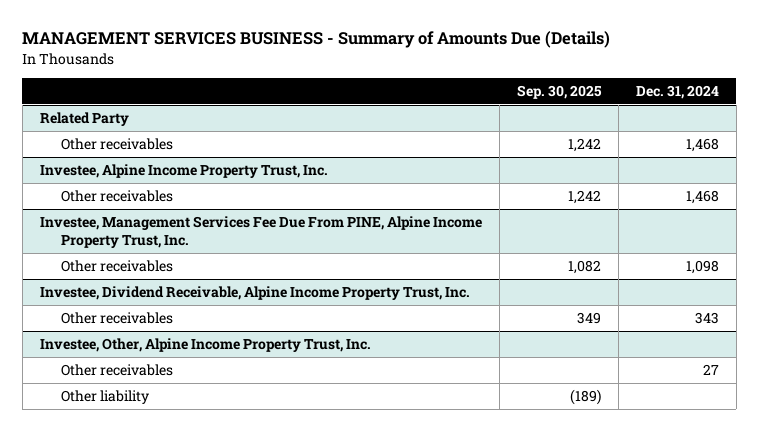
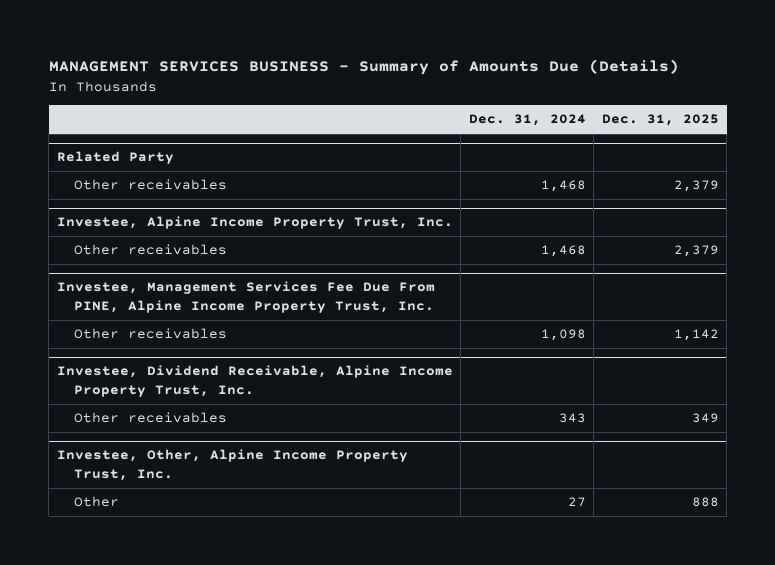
[516,84,602,99] Sep. 30, 2025 -> none
none -> [601,114,719,127] Dec. 31, 2025
[60,390,149,405] Other liability -> none
[60,364,173,377] Other receivables -> [74,496,120,508] Other

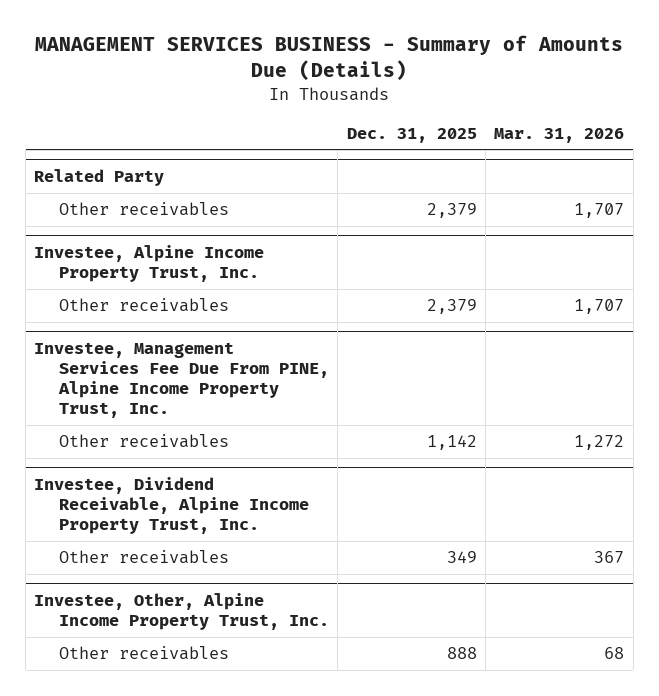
[468,114,586,127] Dec. 31, 2024 -> none
none -> [494,127,625,143] Mar. 31, 2026
[74,496,120,508] Other -> [58,646,229,661] Other receivables

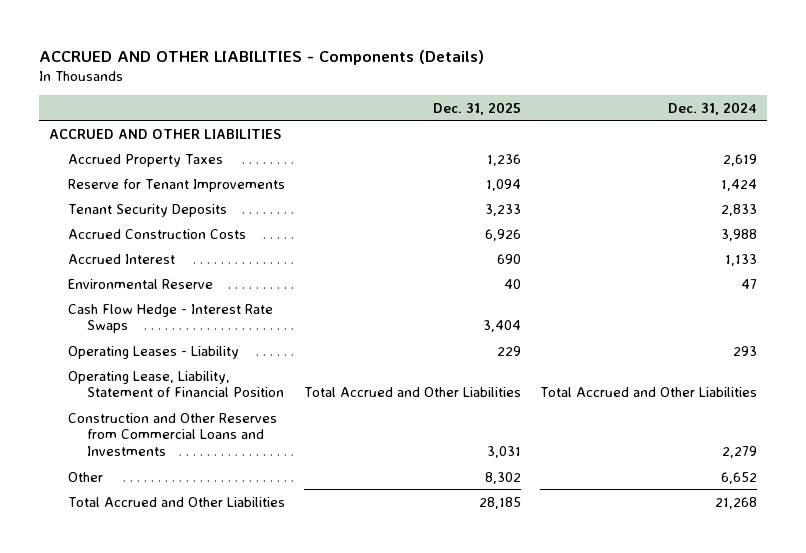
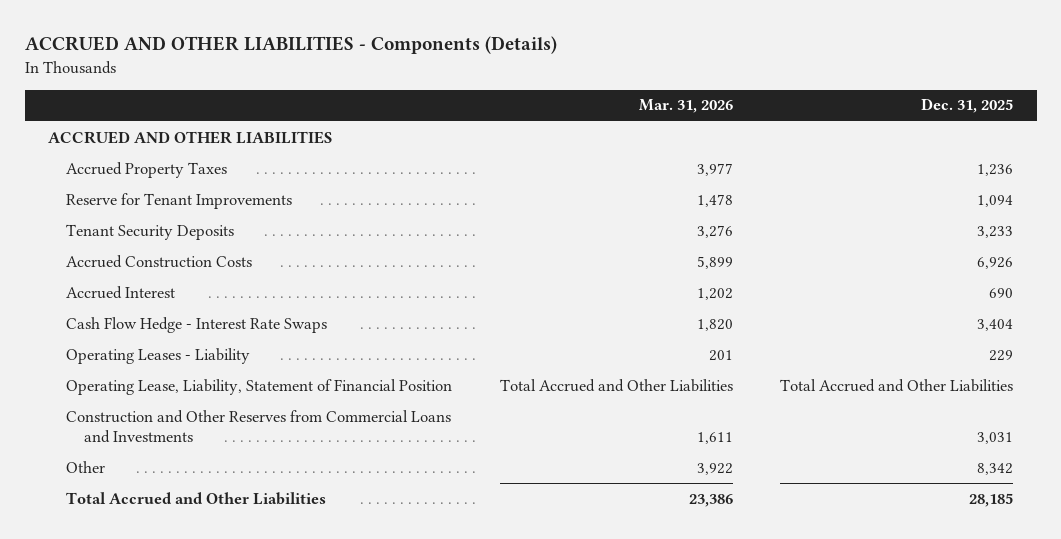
[668,101,758,115] Dec. 31, 2024 -> none
none -> [638,99,733,114] Mar. 31, 2026
[67,278,213,289] Environmental Reserve -> none
[485,471,522,484] 8,302 -> [976,462,1013,475] 8,342

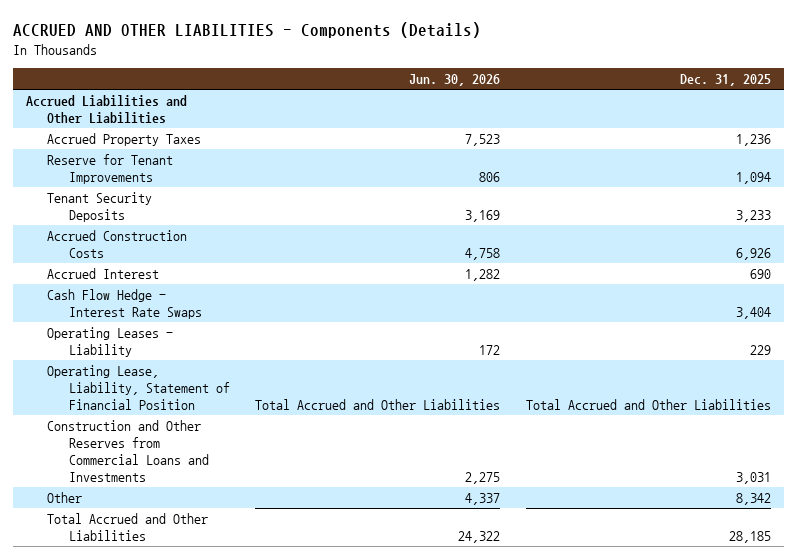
[638,99,733,114] Mar. 31, 2026 -> none
none -> [409,74,501,87] Jun. 30, 2026
[48,130,333,144] ACCRUED AND OTHER LIABILITIES -> [25,95,187,125] Accrued Liabilities and Other Liabilities

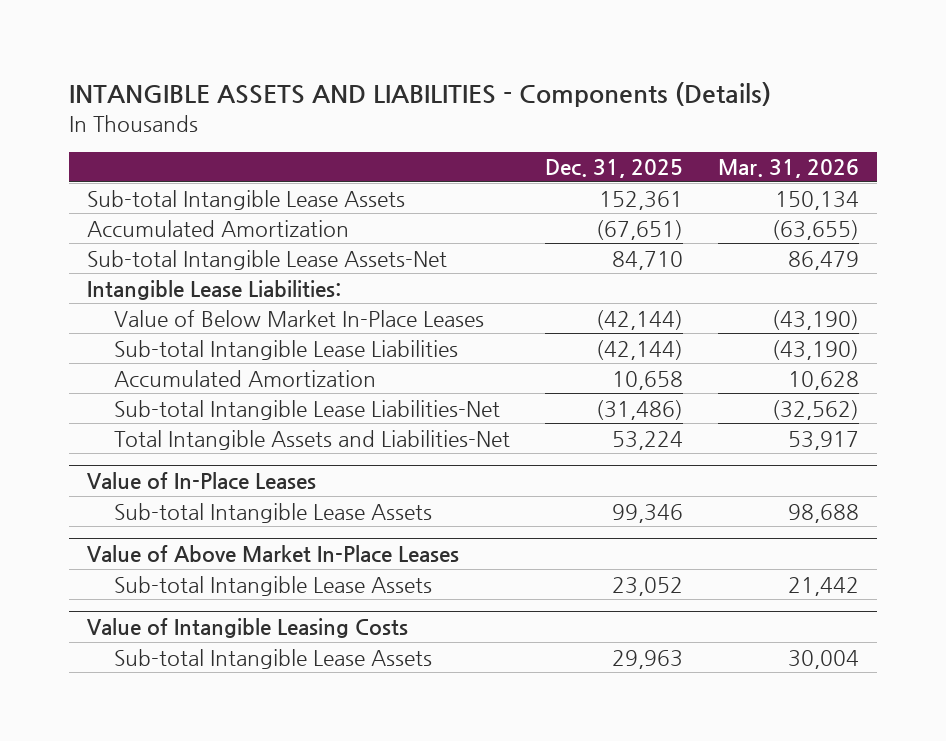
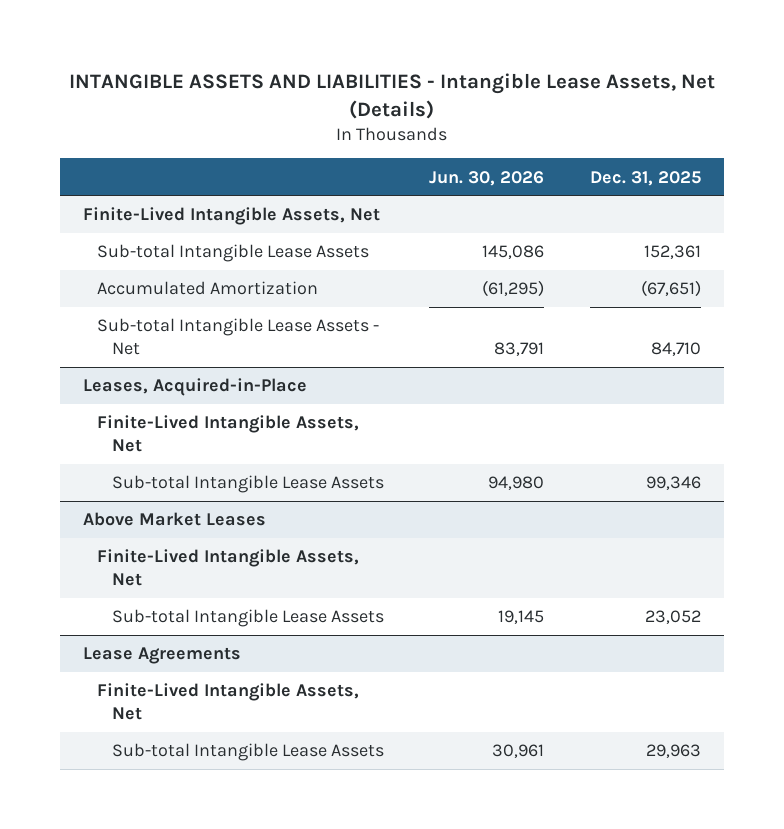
[69,82,772,108] INTANGIBLE ASSETS AND LIABILITIES - Components (Details) -> [68,73,715,120] INTANGIBLE ASSETS AND LIABILITIES - Intangible Lease Assets, Net (Details)
[718,159,860,179] Mar. 31, 2026 -> none
none -> [429,170,545,186] Jun. 30, 2026
none -> [82,207,380,226] Finite-Lived Intangible Assets, Net
[86,279,341,300] Intangible Lease Liabilities: -> none
[114,309,485,327] Value of Below Market In-Place Leases -> none
[114,339,459,360] Sub-total Intangible Lease Liabilities -> none
[114,369,377,387] Accumulated Amortization -> none
[114,399,501,420] Sub-total Intangible Lease Liabilities-Net -> none
[114,429,511,450] Total Intangible Assets and Liabilities-Net -> none
[86,249,447,270] Sub-total Intangible Lease Assets-Net -> [97,318,380,356] Sub-total Intangible Lease Assets - Net
[86,471,316,490] Value of In-Place Leases -> [82,378,307,397] Leases, Acquired-in-Place
none -> [97,415,360,453] Finite-Lived Intangible Assets, Net
[86,544,459,563] Value of Above Market In-Place Leases -> [82,512,266,527] Above Market Leases
none -> [97,549,360,587] Finite-Lived Intangible Assets, Net
[86,617,408,638] Value of Intangible Leasing Costs -> [82,647,241,665] Lease Agreements
none -> [97,683,360,721] Finite-Lived Intangible Assets, Net

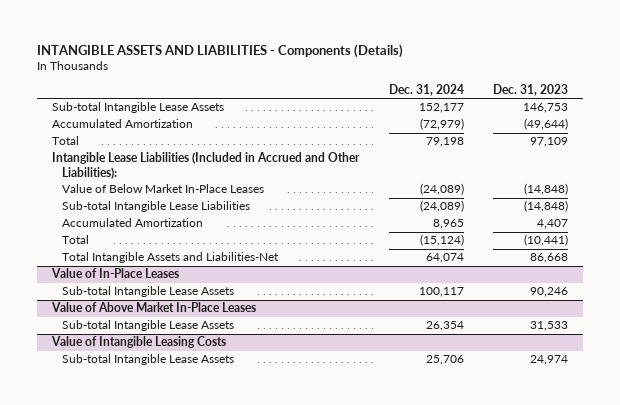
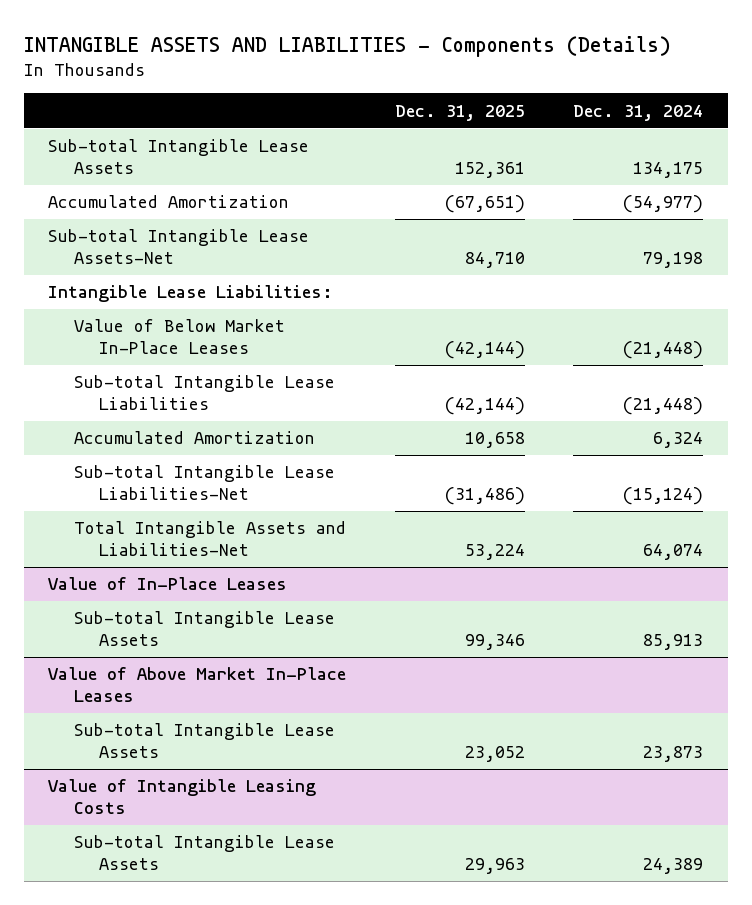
[493,83,569,96] Dec. 31, 2023 -> none
none -> [394,104,525,121] Dec. 31, 2025
[418,103,464,114] 152,177 -> [633,161,704,178] 134,175
[419,118,464,131] (72,979) -> [623,195,704,214] (54,977)
[52,136,80,146] Total -> [48,229,310,264] Sub-total Intangible Lease Assets-Net
[52,152,361,179] Intangible Lease Liabilities (Included in Accrued and Other Liabilities): -> [48,285,334,303] Intangible Lease Liabilities:
[419,183,464,196] (24,089) -> [623,340,704,359] (21,448)
[419,200,464,213] (24,089) -> [623,396,704,415] (21,448)
[432,219,464,230] 8,965 -> [653,432,704,449] 6,324
[62,235,90,245] Total -> [73,465,335,500] Sub-total Intangible Lease Liabilities-Net
[418,287,464,298] 100,117 -> [643,633,704,650] 85,913
[425,321,464,332] 26,354 -> [643,745,704,762] 23,873
[425,355,464,366] 25,706 -> [643,857,704,874] 24,389

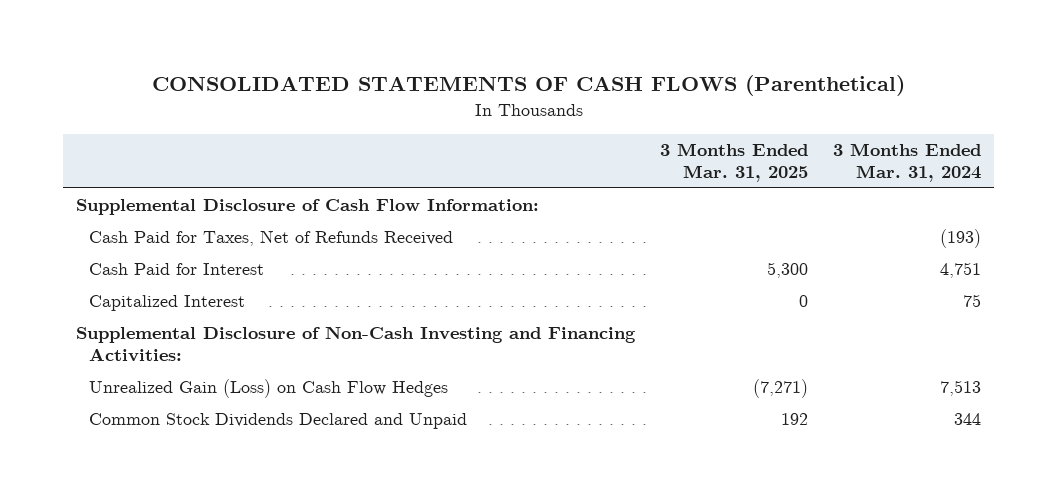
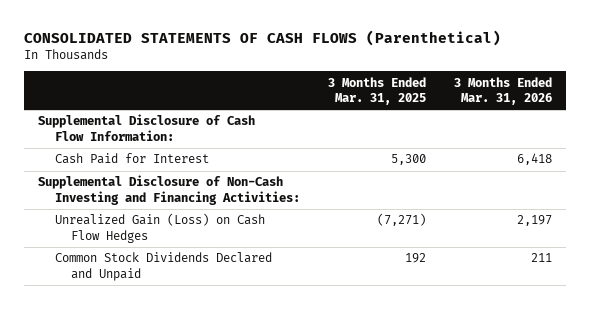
[833,143,982,182] 3 Months Ended Mar. 31, 2024 -> none
none -> [454,76,553,105] 3 Months Ended Mar. 31, 2026
[88,230,453,247] Cash Paid for Taxes, Net of Refunds Received -> none
[88,295,245,312] Capitalized Interest -> none

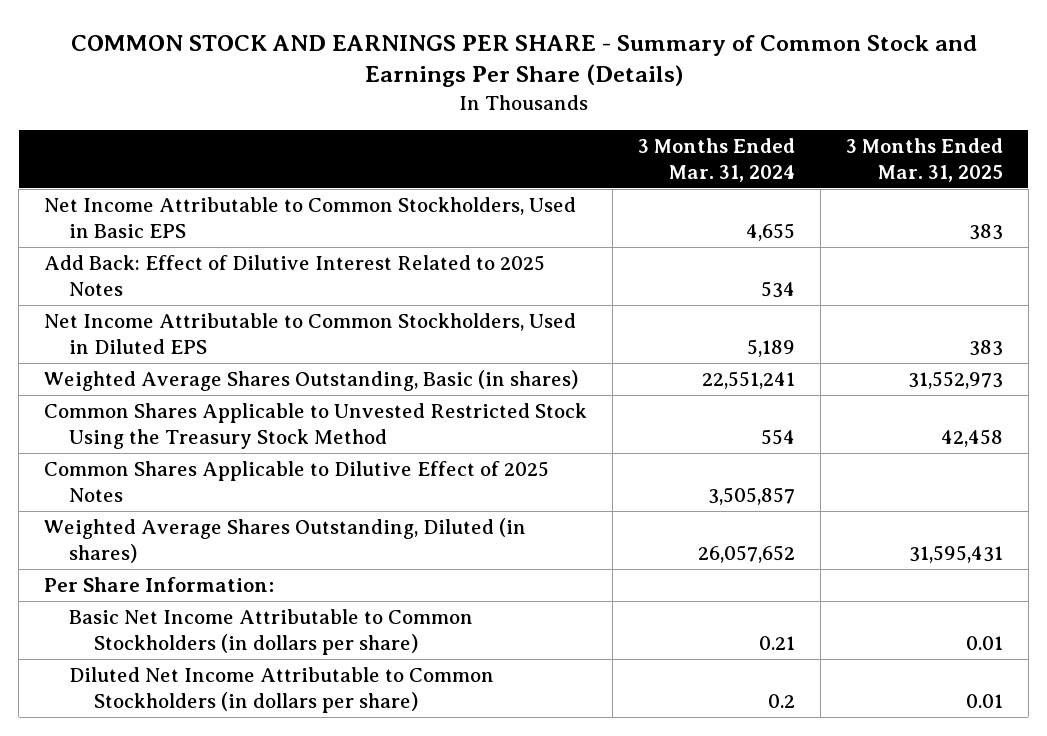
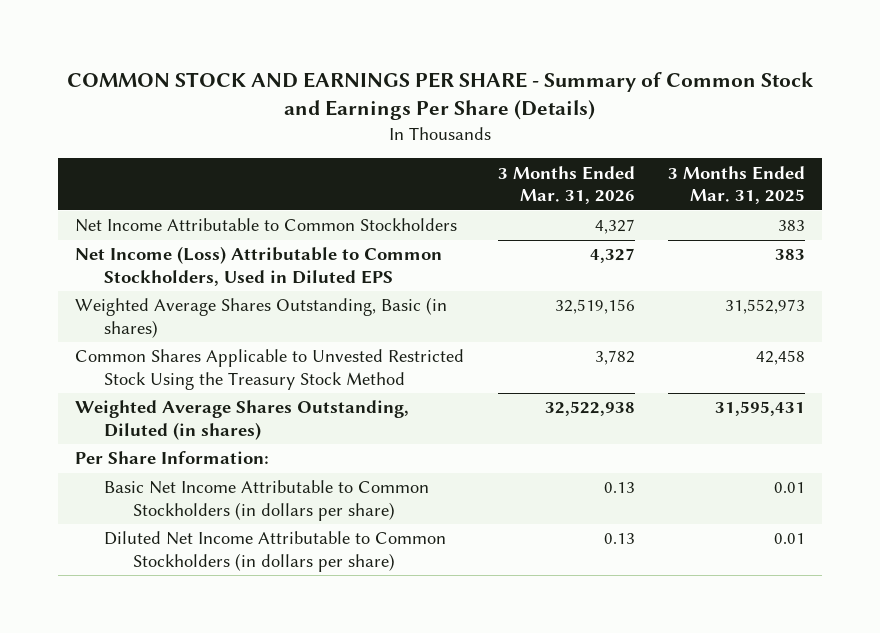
[638,138,796,182] 3 Months Ended Mar. 31, 2024 -> none
none -> [497,165,635,204] 3 Months Ended Mar. 31, 2026
[44,255,546,296] Add Back: Effect of Dilutive Interest Related to 2025 Notes -> none
[44,197,577,238] Net Income Attributable to Common Stockholders, Used in Basic EPS -> [75,218,458,233] Net Income Attributable to Common Stockholders
[44,313,577,354] Net Income Attributable to Common Stockholders, Used in Diluted EPS -> [75,246,443,286] Net Income (Loss) Attributable to Common Stockholders, Used in Diluted EPS
[44,461,550,502] Common Shares Applicable to Dilutive Effect of 2025 Notes -> none

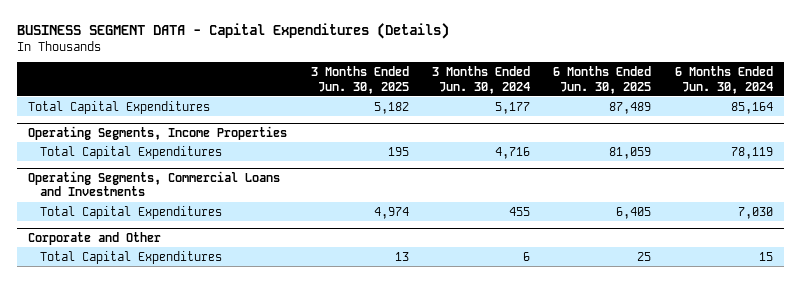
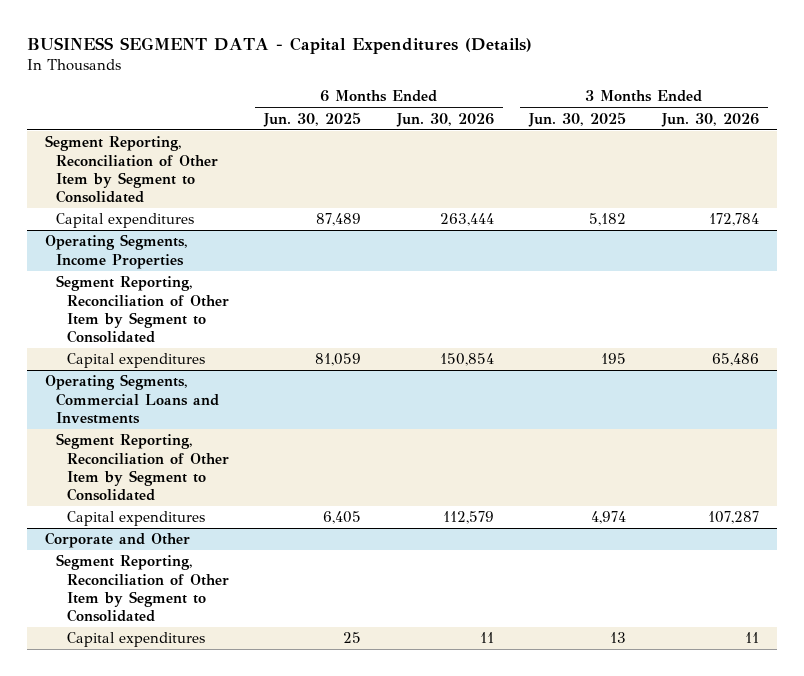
[431,65,530,94] 3 Months Ended Jun. 30, 2024 -> none
[674,65,773,94] 6 Months Ended Jun. 30, 2024 -> none
none -> [395,112,494,127] Jun. 30, 2026
none -> [661,112,760,127] Jun. 30, 2026
none -> [45,135,218,204] Segment Reporting, Reconciliation of Other Item by Segment to Consolidated
[28,100,211,114] Total Capital Expenditures -> [55,213,194,229] Capital expenditures
none -> [55,275,229,344] Segment Reporting, Reconciliation of Other Item by Segment to Consolidated
[39,145,222,159] Total Capital Expenditures -> [66,353,205,369] Capital expenditures
none -> [55,433,229,502] Segment Reporting, Reconciliation of Other Item by Segment to Consolidated
[39,205,222,219] Total Capital Expenditures -> [66,511,205,527] Capital expenditures
none -> [55,554,229,623] Segment Reporting, Reconciliation of Other Item by Segment to Consolidated
[39,250,222,264] Total Capital Expenditures -> [66,632,205,648] Capital expenditures

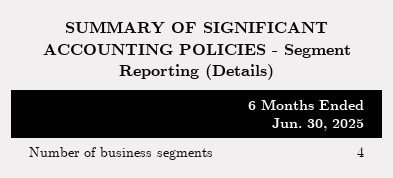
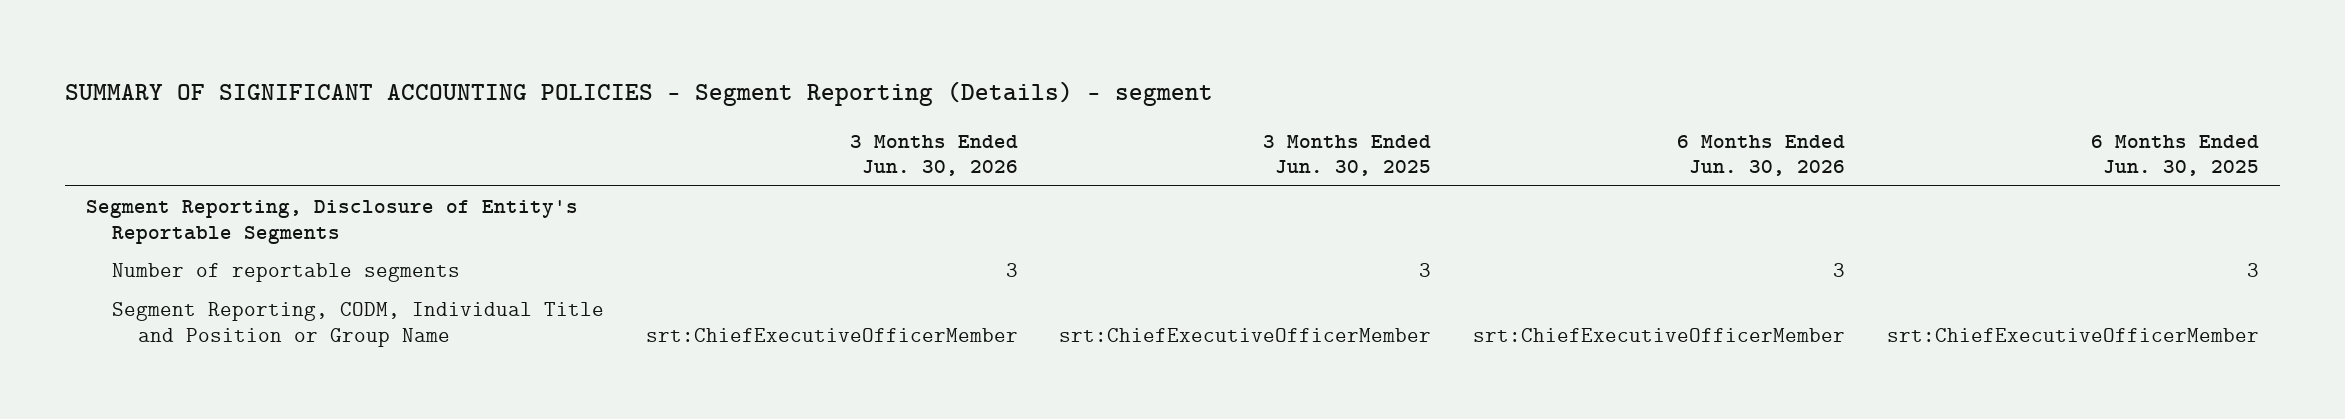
[42,21,351,81] SUMMARY OF SIGNIFICANT ACCOUNTING POLICIES - Segment Reporting (Details) -> [65,80,1214,106] SUMMARY OF SIGNIFICANT ACCOUNTING POLICIES - Segment Reporting (Details) - segment
none -> [849,134,1018,177] 3 Months Ended Jun. 30, 2026
none -> [1263,134,1432,177] 3 Months Ended Jun. 30, 2025
none -> [1677,134,1846,177] 6 Months Ended Jun. 30, 2026
none -> [86,199,579,244] Segment Reporting, Disclosure of Entity's Reportable Segments
[29,147,214,161] Number of business segments -> [112,262,461,282] Number of reportable segments
[357,147,365,158] 4 -> [2246,262,2259,277] 3
none -> [112,301,605,347] Segment Reporting, CODM, Individual Title and Position or Group Name

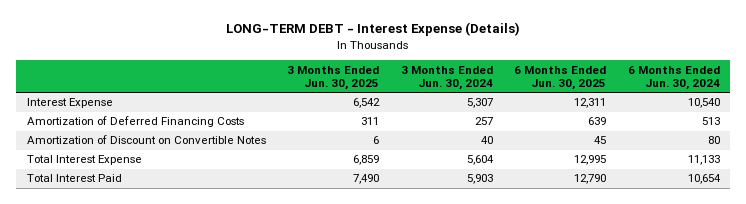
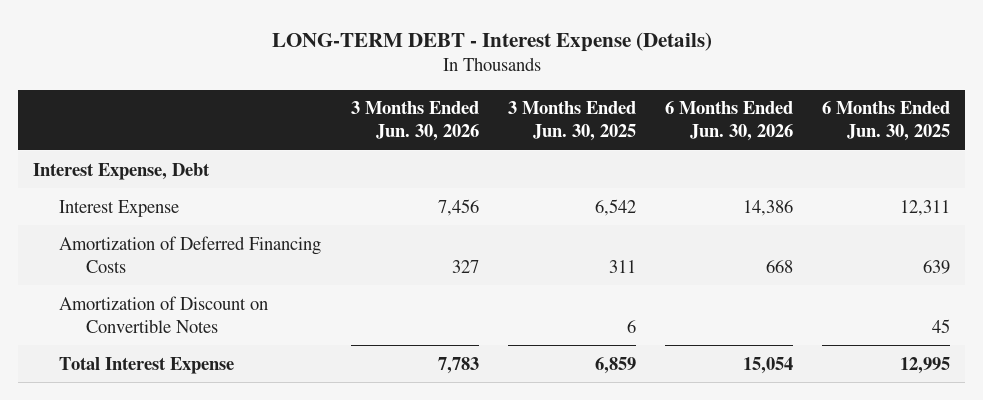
[400,65,493,90] 3 Months Ended Jun. 30, 2024 -> none
[627,65,720,90] 6 Months Ended Jun. 30, 2024 -> none
none -> [350,101,479,142] 3 Months Ended Jun. 30, 2026
none -> [665,101,794,142] 6 Months Ended Jun. 30, 2026
none -> [32,162,210,180] Interest Expense, Debt
[26,174,122,183] Total Interest Paid -> none

